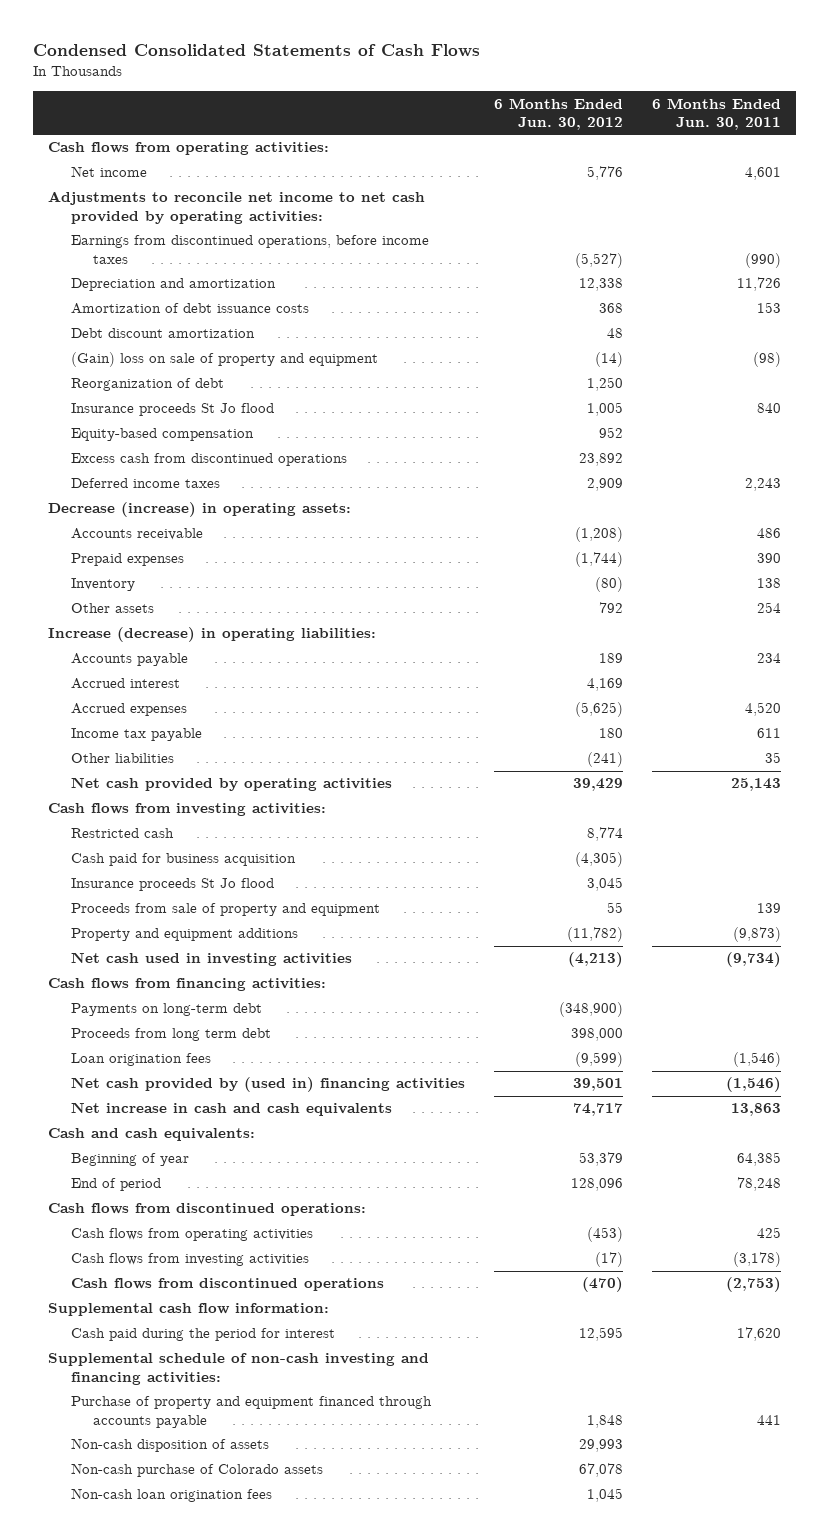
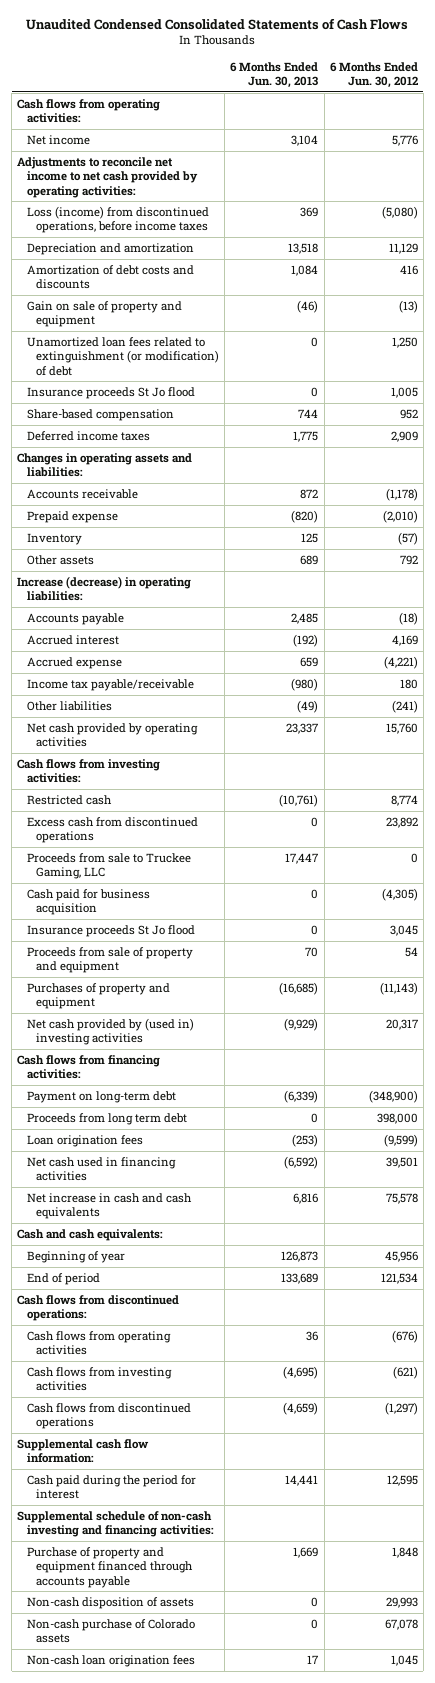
[32,44,480,58] Condensed Consolidated Statements of Cash Flows -> [26,18,409,31] Unaudited Condensed Consolidated Statements of Cash Flows
[652,97,782,131] 6 Months Ended Jun. 30, 2011 -> none
none -> [230,61,319,89] 6 Months Ended Jun. 30, 2013
[70,328,255,339] Debt discount amortization -> none
[70,235,429,264] Earnings from discontinued operations, before income taxes -> [26,205,209,234] Loss (income) from discontinued operations, before income taxes
[574,252,623,268] (5,527) -> [381,205,418,219] (5,080)
[578,278,623,292] 12,338 -> [388,242,418,254] 11,129
[70,303,309,315] Amortization of debt issuance costs -> [26,264,194,290] Amortization of debt costs and discounts
[598,303,623,314] 368 -> [399,264,418,275] 416
[70,352,378,368] (Gain) loss on sale of property and equipment -> [26,300,182,328] Gain on sale of property and equipment
[594,352,623,368] (14) -> [398,299,418,313] (13)
[70,378,224,392] Reorganization of debt -> [26,336,220,376] Unamortized loan fees related to extinguishment (or modification) of debt
[70,428,254,442] Equity-based compensation -> [26,408,174,421] Share-based compensation
[47,502,351,518] Decrease (increase) in operating assets: -> none
none -> [17,452,193,478] Changes in operating assets and liabilities:
[574,527,623,543] (1,208) -> [385,487,418,501] (1,178)
[70,553,184,567] Prepaid expenses -> [26,510,118,523] Prepaid expense
[574,552,623,568] (1,744) -> [382,509,418,523] (2,010)
[594,577,623,593] (80) -> [397,531,418,545] (57)
[598,653,623,664] 189 -> [398,611,418,625] (18)
[70,703,187,717] Accrued expenses -> [26,656,122,669] Accrued expense
[574,702,623,718] (5,625) -> [383,655,418,669] (4,221)
[70,728,202,742] Income tax payable -> [26,678,194,691] Income tax payable/receivable
[572,778,623,792] 39,429 -> [385,722,418,734] 15,760
[70,453,347,467] Excess cash from discontinued operations -> [26,816,198,844] Excess cash from discontinued operations
none -> [26,852,191,880] Proceeds from sale to Truckee Gaming, LLC
[606,902,623,914] 55 -> [404,946,418,957] 54
[70,928,298,942] Property and equipment additions -> [26,982,170,1010] Purchases of property and equipment
[566,927,623,943] (11,782) -> [379,981,418,995] (11,143)
[70,952,352,967] Net cash used in investing activities -> [26,1017,194,1046] Net cash provided by (used in) investing activities
[567,952,623,968] (4,213) -> [385,1018,418,1030] 20,317
[70,1003,262,1017] Payments on long-term debt -> [26,1090,176,1103] Payment on long-term debt
[70,1077,465,1093] Net cash provided by (used in) financing activities -> [26,1156,176,1182] Net cash used in financing activities
[572,1103,623,1117] 74,717 -> [385,1192,418,1204] 75,578
[578,1152,623,1167] 53,379 -> [384,1250,418,1262] 45,956
[570,1178,623,1192] 128,096 -> [380,1272,418,1284] 121,534
[586,1227,623,1243] (453) -> [391,1329,418,1343] (676)
[594,1252,623,1268] (17) -> [392,1365,418,1379] (621)
[581,1277,623,1293] (470) -> [384,1401,418,1415] (1,297)

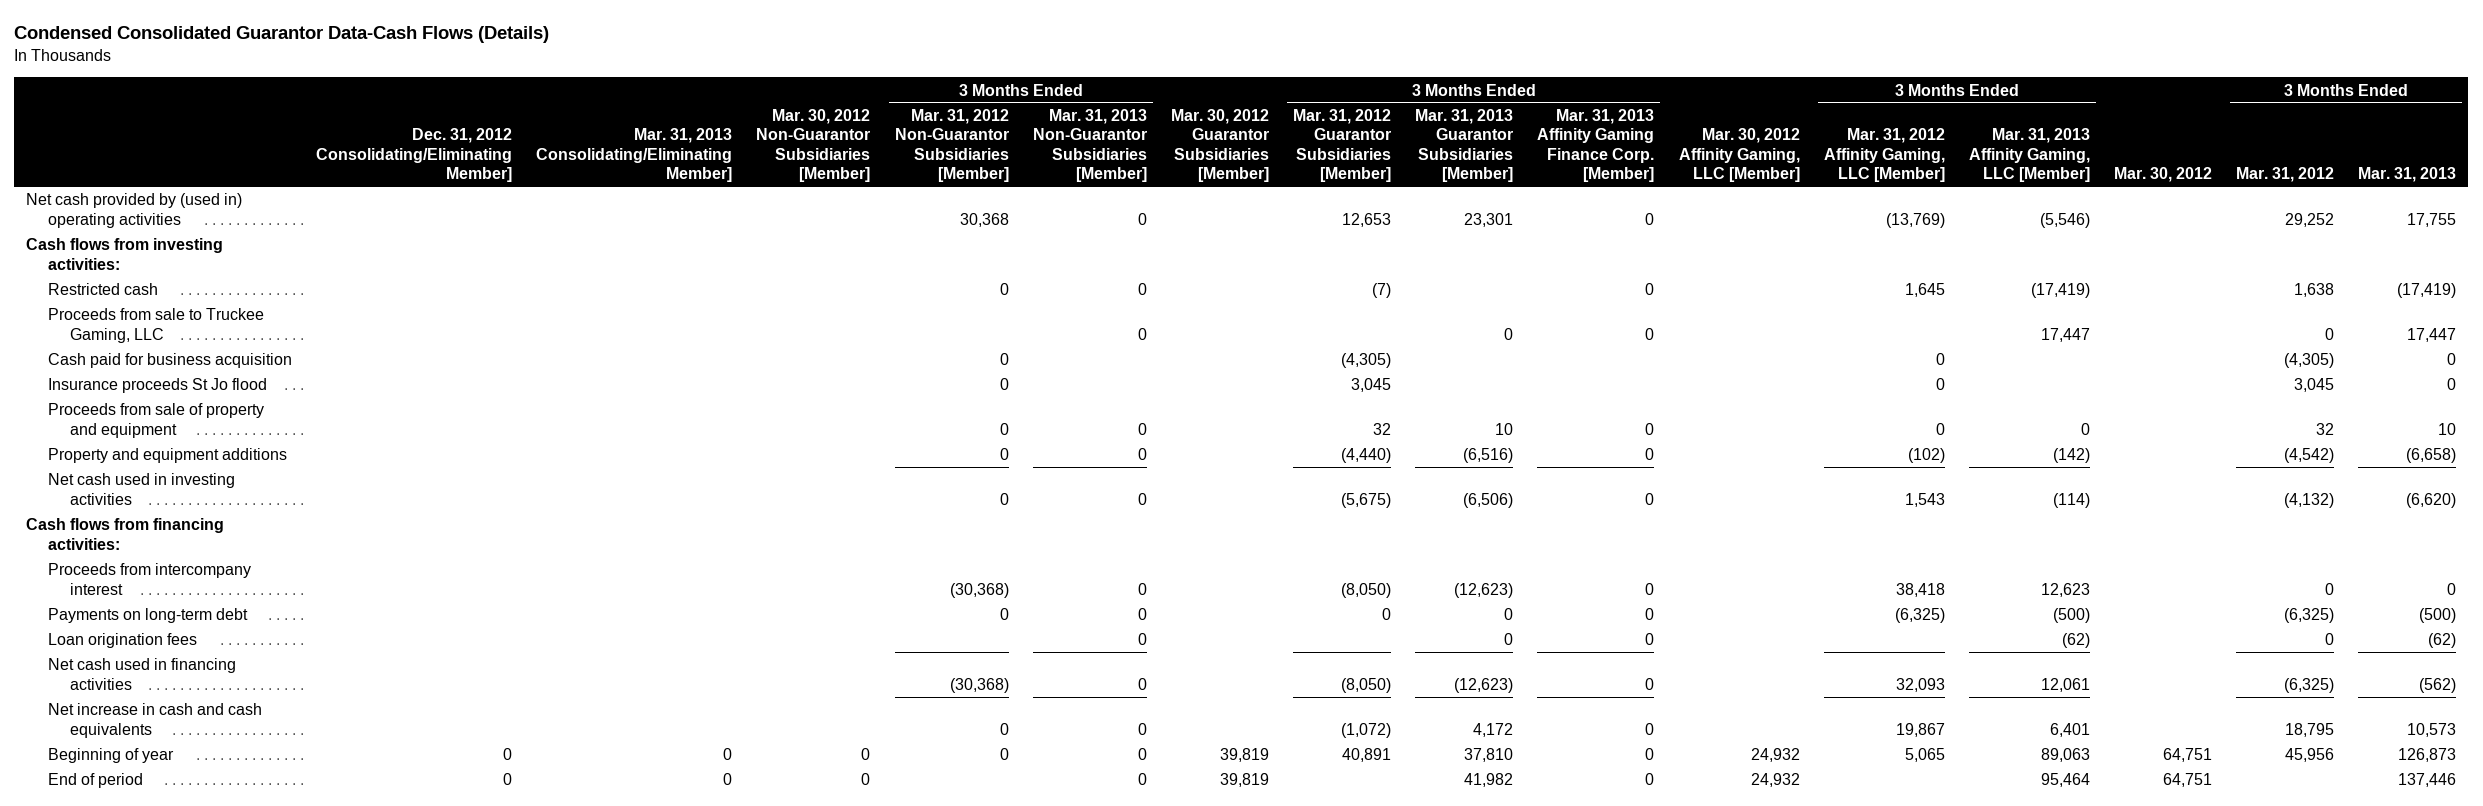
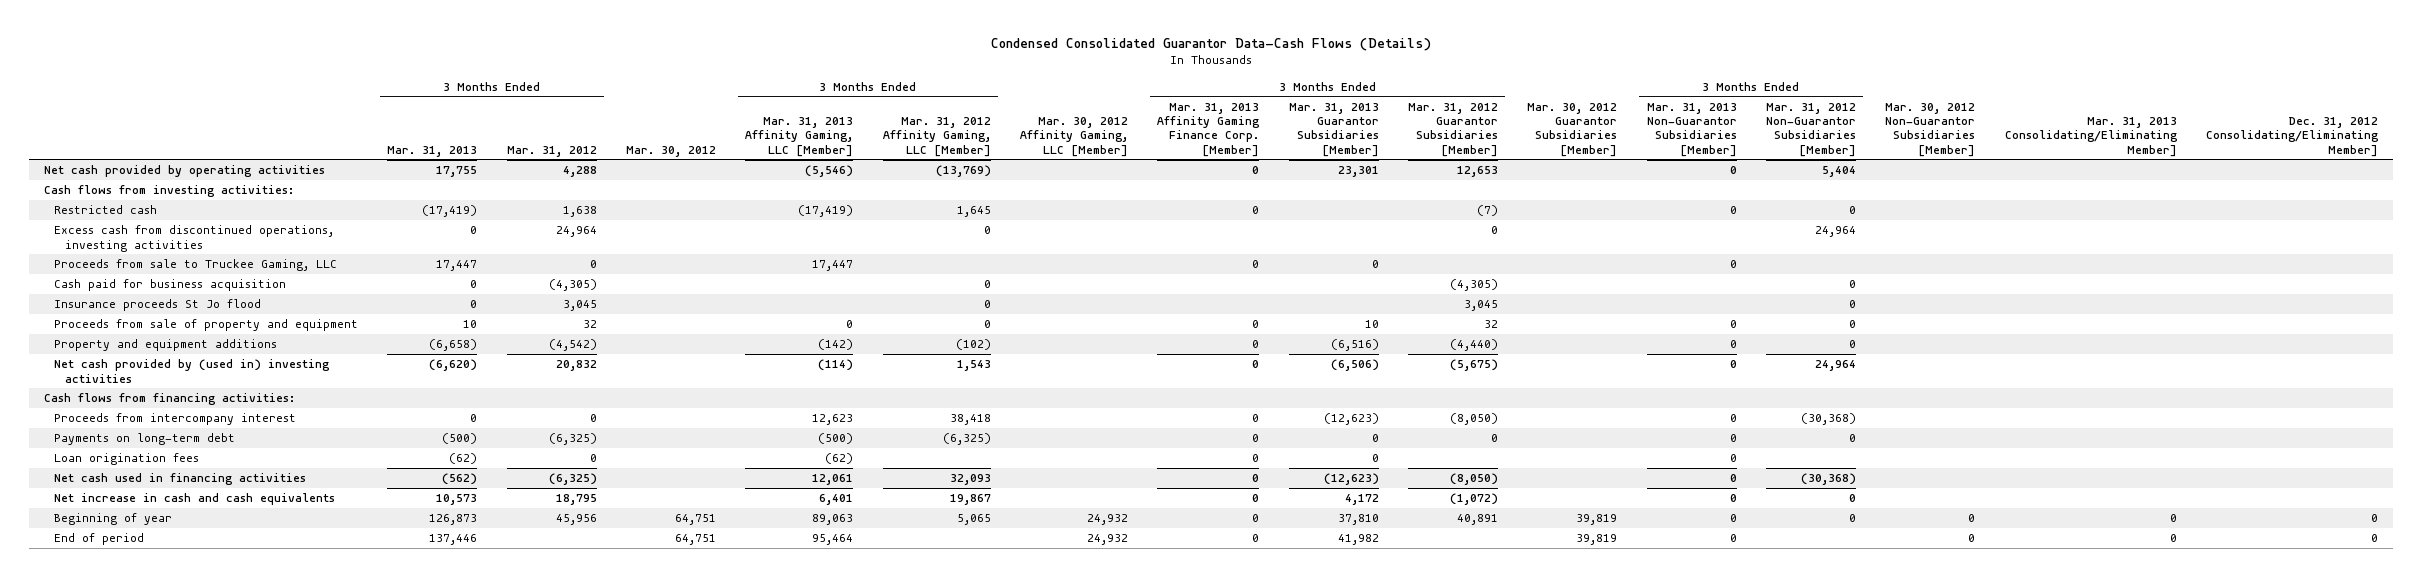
[26,193,243,228] Net cash provided by (used in) operating activities -> [43,165,325,178] Net cash provided by operating activities
[959,212,1009,227] 30,368 -> [1822,166,1857,178] 5,404
[2285,212,2335,227] 29,252 -> [562,166,597,178] 4,288
none -> [54,225,335,252] Excess cash from discontinued operations, investing activities
[47,473,235,505] Net cash used in investing activities -> [54,359,331,383] Net cash provided by (used in) investing activities
[999,492,1009,505] 0 -> [1815,360,1857,372] 24,964
[2284,492,2335,508] (4,132) -> [555,360,597,372] 20,832

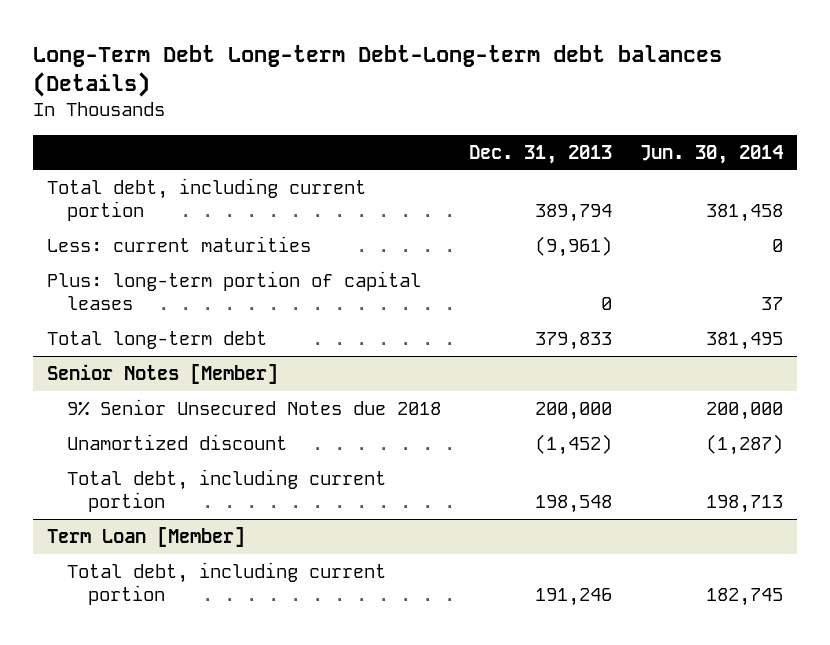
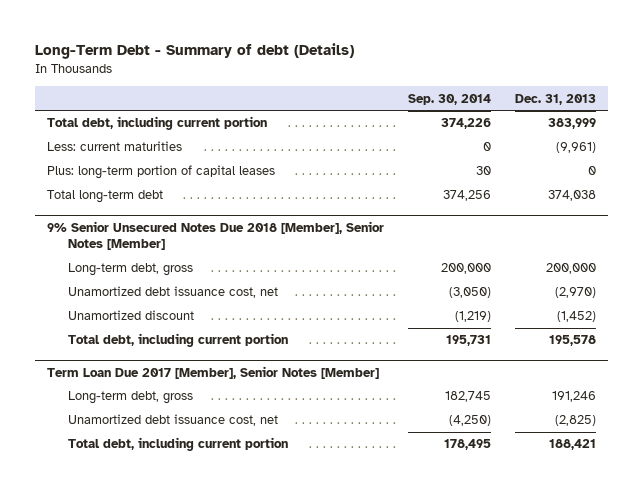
[32,44,722,97] Long-Term Debt Long-term Debt-Long-term debt balances (Details) -> [35,43,355,60] Long-Term Debt - Summary of debt (Details)
[639,144,783,164] Jun. 30, 2014 -> none
none -> [408,93,492,105] Sep. 30, 2014
[535,204,613,223] 389,794 -> [548,118,597,130] 383,999
[46,363,278,384] Senior Notes [Member] -> none
[67,398,442,416] 9% Senior Unsecured Notes due 2018 -> none
[535,331,613,350] 379,833 -> [548,190,597,202] 374,038
none -> [47,220,385,251] 9% Senior Unsecured Notes Due 2018 [Member], Senior Notes [Member]
none -> [67,263,193,277] Long-term debt, gross
none -> [67,286,278,299] Unamortized debt issuance cost, net
[46,526,245,547] Term Loan [Member] -> none
[535,495,613,514] 198,548 -> [549,335,597,347] 195,578
none -> [47,365,380,379] Term Loan Due 2017 [Member], Senior Notes [Member]
none -> [67,391,193,405] Long-term debt, gross
none -> [67,414,278,427] Unamortized debt issuance cost, net
[535,588,613,607] 191,246 -> [549,439,597,451] 188,421

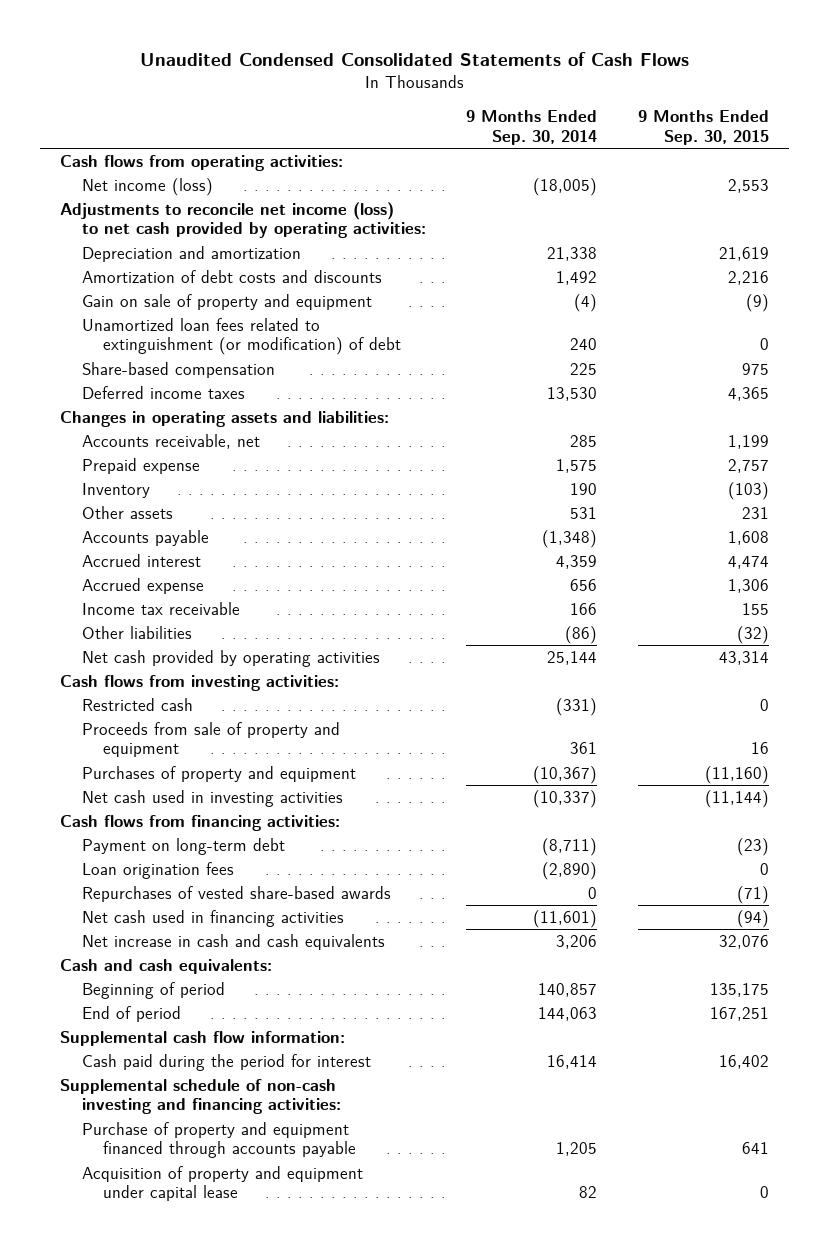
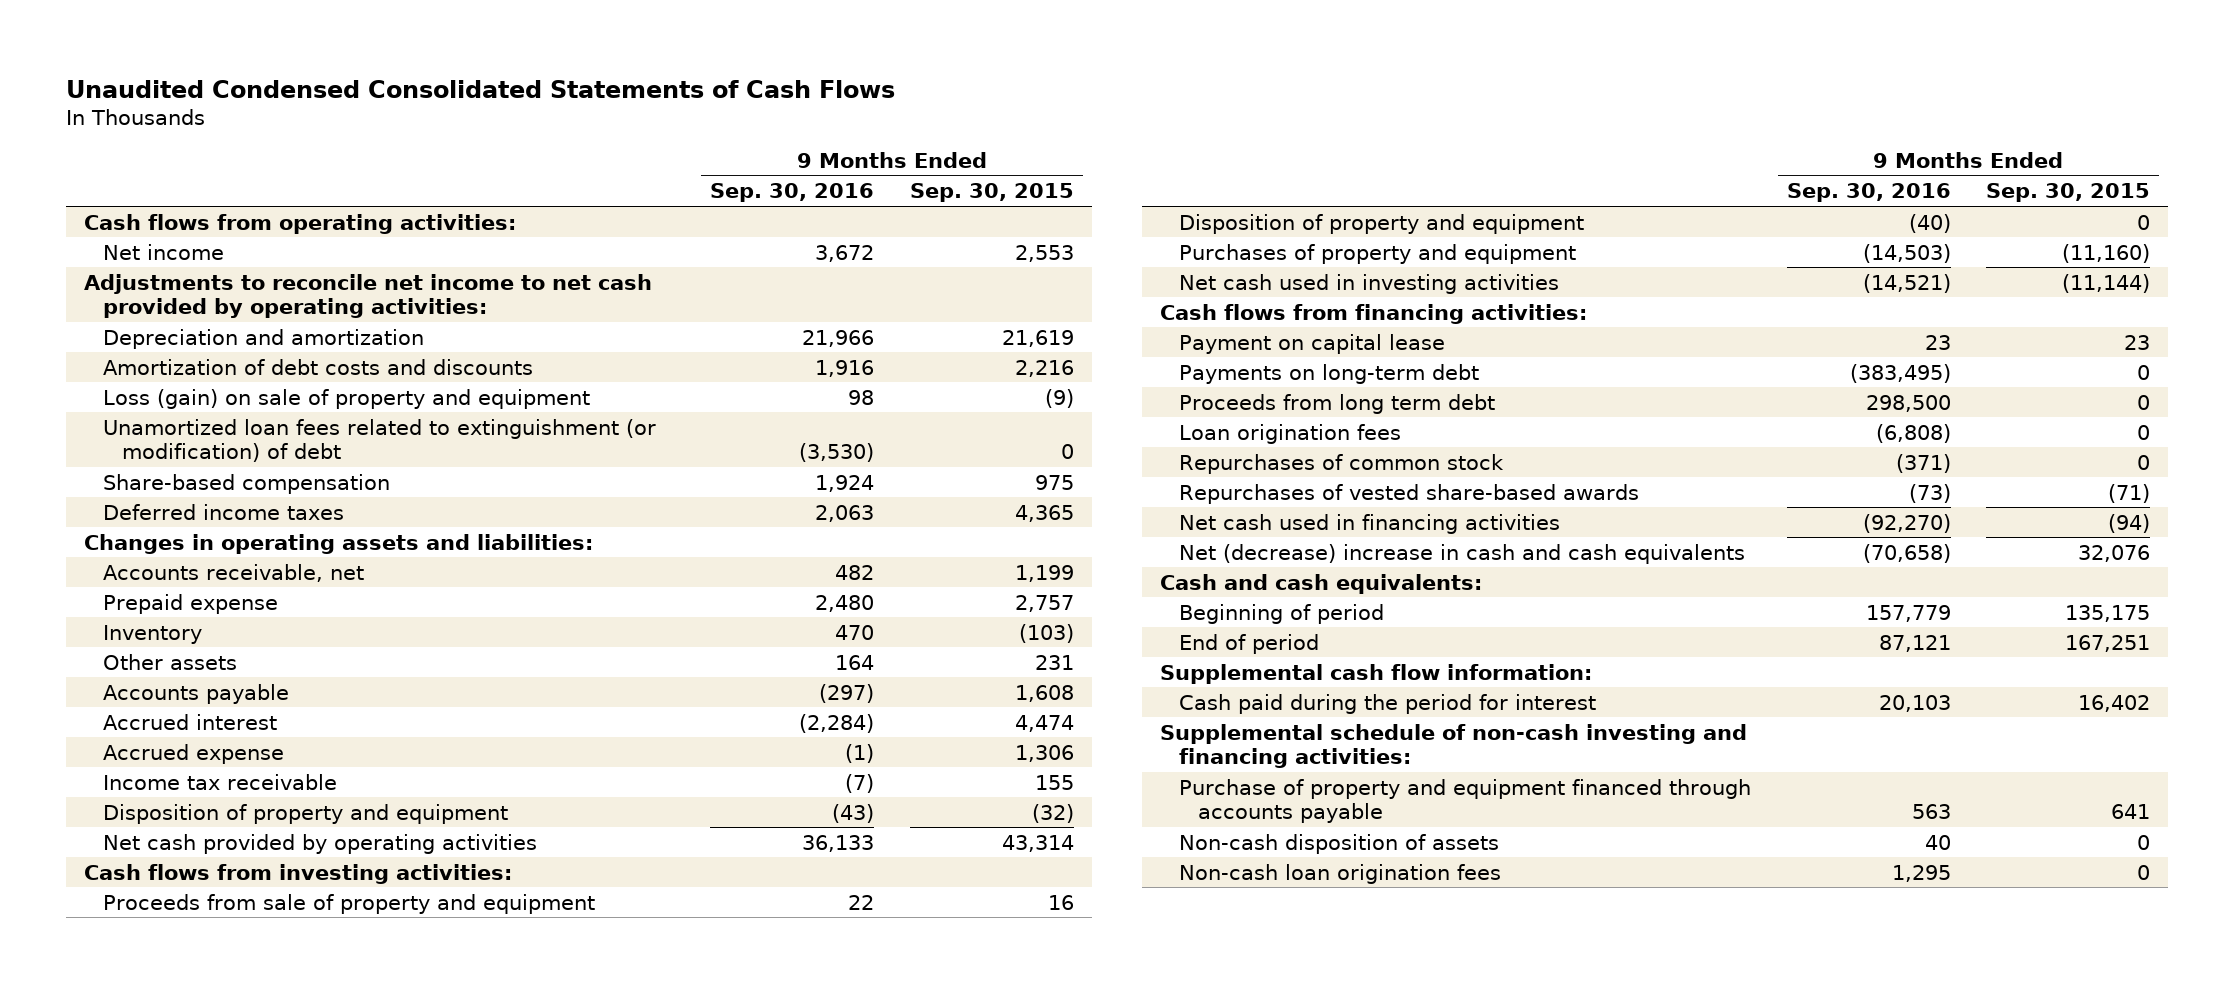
[466,110,598,145] 9 Months Ended Sep. 30, 2014 -> none
none -> [710,183,875,203] Sep. 30, 2016
[81,177,213,196] Net income (loss) -> [102,243,224,260] Net income
[60,201,426,239] Adjustments to reconcile net income (loss) to net cash provided by operating activities: -> [83,273,652,319] Adjustments to reconcile net income to net cash provided by operating activities:
[81,293,372,310] Gain on sale of property and equipment -> [102,388,590,409] Loss (gain) on sale of property and equipment
[81,625,192,639] Other liabilities -> [102,803,508,824] Disposition of property and equipment
[81,697,193,711] Restricted cash -> none
none -> [1179,213,1585,234] Disposition of property and equipment
none -> [1179,333,1446,354] Payment on capital lease
[81,837,285,855] Payment on long-term debt -> [1179,363,1480,384] Payments on long-term debt
[736,837,769,856] (23) -> [2137,364,2151,380] 0
none -> [1179,393,1496,414] Proceeds from long term debt
none -> [1179,453,1505,474] Repurchases of common stock
[81,933,385,950] Net increase in cash and cash equivalents -> [1179,543,1746,564] Net (decrease) increase in cash and cash equivalents
[81,1165,363,1202] Acquisition of property and equipment under capital lease -> none
none -> [1179,833,1500,854] Non-cash disposition of assets
none -> [1179,863,1502,884] Non-cash loan origination fees

